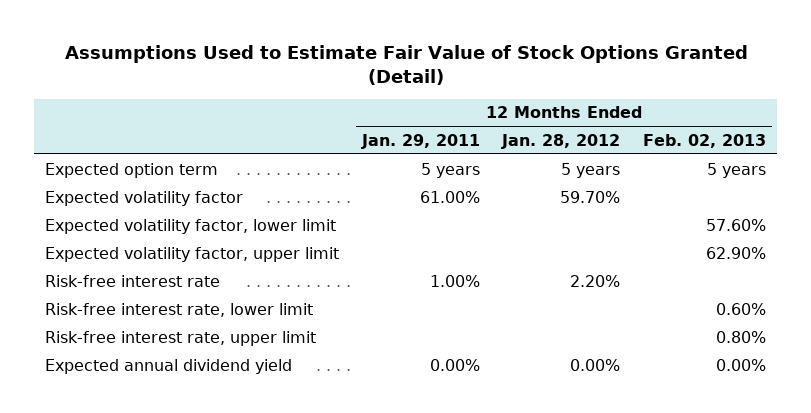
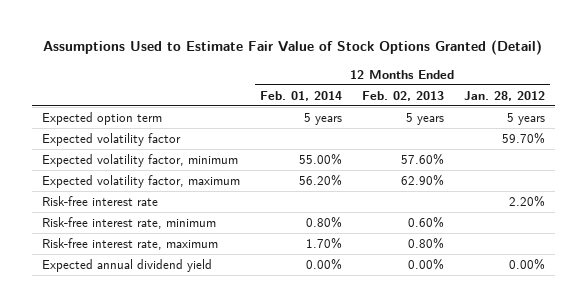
[360,133,480,149] Jan. 29, 2011 -> none
none -> [259,90,342,101] Feb. 01, 2014
[45,218,337,234] Expected volatility factor, lower limit -> [41,153,238,167] Expected volatility factor, minimum
[45,246,340,262] Expected volatility factor, upper limit -> [41,174,240,188] Expected volatility factor, maximum
[45,302,314,317] Risk-free interest rate, lower limit -> [41,216,216,229] Risk-free interest rate, minimum
[45,330,317,346] Risk-free interest rate, upper limit -> [41,237,218,250] Risk-free interest rate, maximum

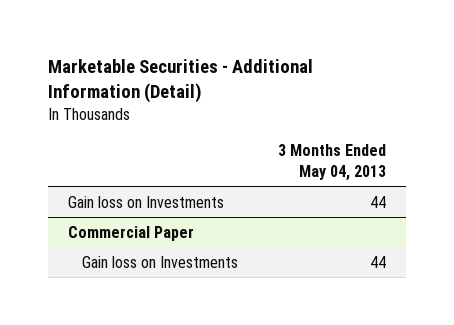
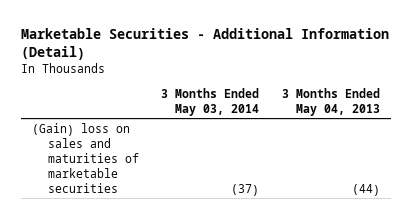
none -> [161,87,260,116] 3 Months Ended May 03, 2014
[67,225,194,241] Commercial Paper -> none
[81,255,238,268] Gain loss on Investments -> none
[67,195,224,208] Gain loss on Investments -> [31,122,139,193] (Gain) loss on sales and maturities of marketable securities
[369,195,386,208] 44 -> [351,183,380,196] (44)

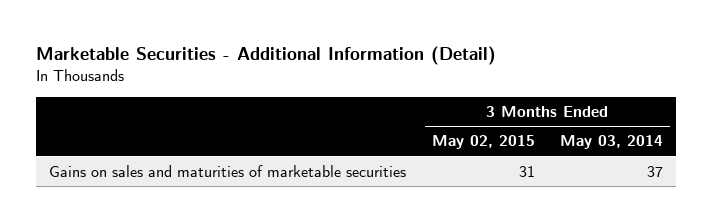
[281,87,380,116] 3 Months Ended May 04, 2013 -> none
none -> [431,135,535,150] May 02, 2015
[31,122,139,193] (Gain) loss on sales and maturities of marketable securities -> [48,165,406,178] Gains on sales and maturities of marketable securities
[231,183,260,196] (37) -> [647,166,664,178] 37

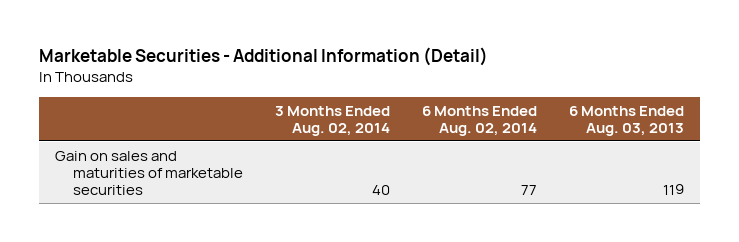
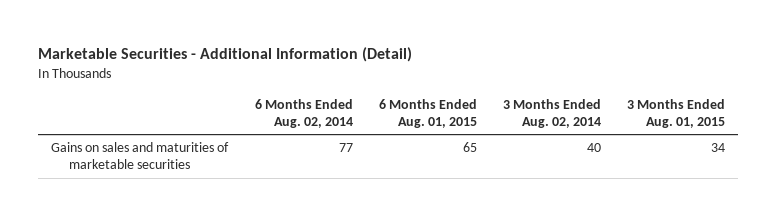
[568,105,684,136] 6 Months Ended Aug. 03, 2013 -> none
none -> [378,98,477,128] 6 Months Ended Aug. 01, 2015
none -> [627,98,726,128] 3 Months Ended Aug. 01, 2015
[54,150,244,196] Gain on sales and maturities of marketable securities -> [51,142,230,170] Gains on sales and maturities of marketable securities

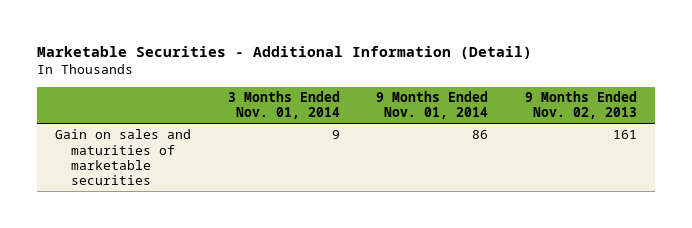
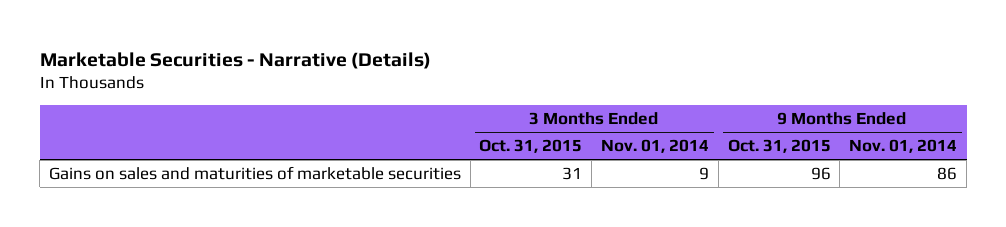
[36,45,532,59] Marketable Securities - Additional Information (Detail) -> [39,51,431,69] Marketable Securities - Narrative (Details)
[524,90,637,120] 9 Months Ended Nov. 02, 2013 -> none
none -> [479,139,583,154] Oct. 31, 2015
none -> [727,139,831,154] Oct. 31, 2015
[55,129,192,186] Gain on sales and maturities of marketable securities -> [48,165,461,180] Gains on sales and maturities of marketable securities

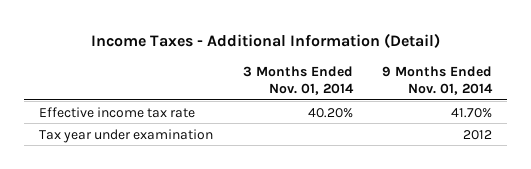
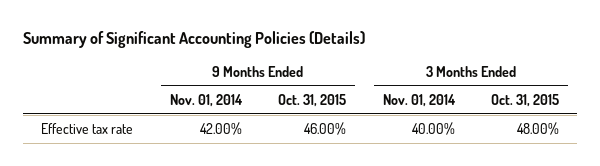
[90,33,440,49] Income Taxes - Additional Information (Detail) -> [22,31,365,49] Summary of Significant Accounting Policies (Details)
none -> [278,93,347,107] Oct. 31, 2015
none -> [491,93,560,107] Oct. 31, 2015
[39,128,214,143] Tax year under examination -> none
[39,106,196,118] Effective income tax rate -> [41,122,134,134] Effective tax rate
[307,107,353,118] 40.20% -> [411,121,455,135] 40.00%
[451,107,493,118] 41.70% -> [199,121,242,135] 42.00%

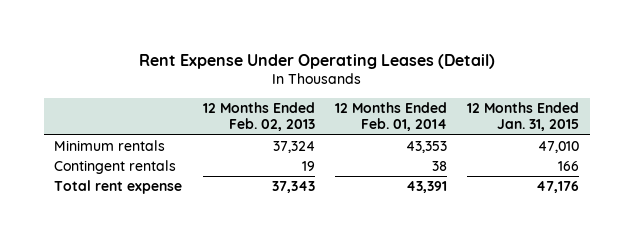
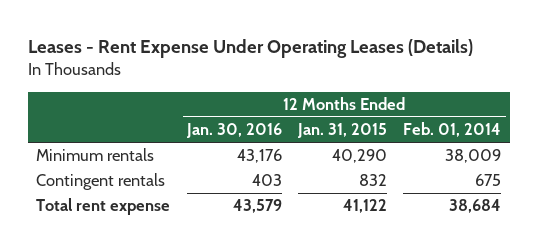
[138,53,495,69] Rent Expense Under Operating Leases (Detail) -> [28,39,474,59] Leases - Rent Expense Under Operating Leases (Details)
[202,102,315,132] 12 Months Ended Feb. 02, 2013 -> none
none -> [185,123,282,139] Jan. 30, 2016
[406,141,448,154] 43,353 -> [445,149,502,164] 38,009
[538,141,580,154] 47,010 -> [332,149,388,164] 40,290
[432,161,448,172] 38 -> [475,174,502,187] 675
[558,161,580,172] 166 -> [359,174,388,187] 832
[406,181,448,194] 43,391 -> [449,199,502,214] 38,684
[536,181,580,194] 47,176 -> [343,199,388,214] 41,122

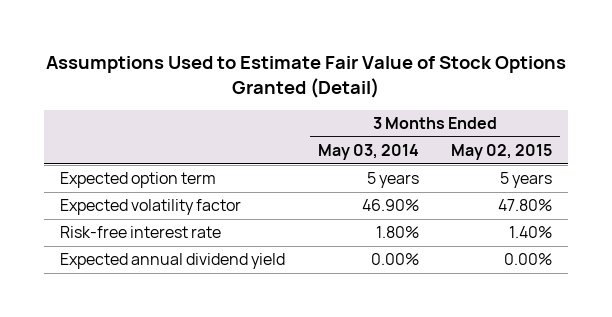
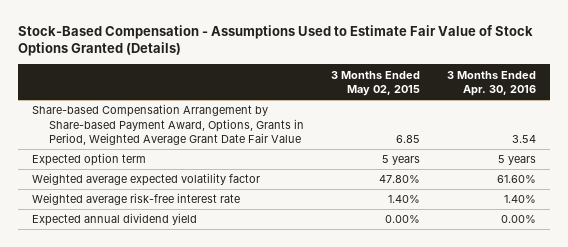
[46,55,567,98] Assumptions Used to Estimate Fair Value of Stock Options Granted (Detail) -> [18,24,534,57] Stock-Based Compensation - Assumptions Used to Estimate Fair Value of Stock Options Granted (Details)
[317,144,419,161] May 03, 2014 -> none
none -> [447,70,537,97] 3 Months Ended Apr. 30, 2016
none -> [32,104,304,146] Share-based Compensation Arrangement by Share-based Payment Award, Options, Grants in Period, Weighted Average Grant Date Fair Value
[60,199,242,216] Expected volatility factor -> [32,173,261,187] Weighted average expected volatility factor
[60,226,222,239] Risk-free interest rate -> [32,193,241,206] Weighted average risk-free interest rate

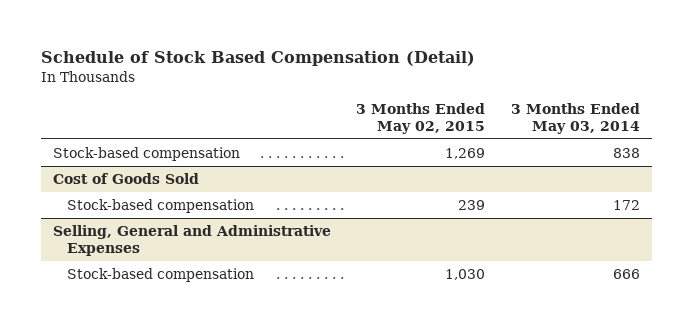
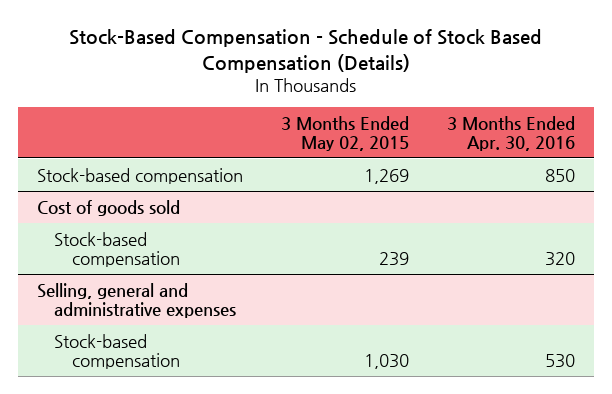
[40,50,475,66] Schedule of Stock Based Compensation (Detail) -> [68,29,542,73] Stock-Based Compensation - Schedule of Stock Based Compensation (Details)
[510,102,640,134] 3 Months Ended May 03, 2014 -> none
none -> [447,115,576,151] 3 Months Ended Apr. 30, 2016
[53,173,200,185] Cost of Goods Sold -> [36,199,180,216] Cost of goods sold
[53,225,332,257] Selling, General and Administrative Expenses -> [36,282,237,318] Selling, general and administrative expenses

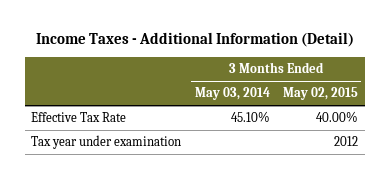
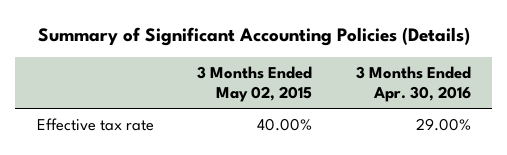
[35,32,354,48] Income Taxes - Additional Information (Detail) -> [37,26,470,46] Summary of Significant Accounting Policies (Details)
[194,87,270,101] May 03, 2014 -> none
none -> [355,66,471,103] 3 Months Ended Apr. 30, 2016
[31,135,182,150] Tax year under examination -> none
[31,112,127,123] Effective Tax Rate -> [36,118,154,132] Effective tax rate

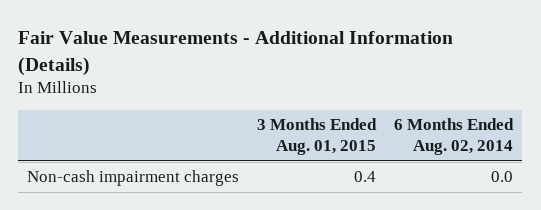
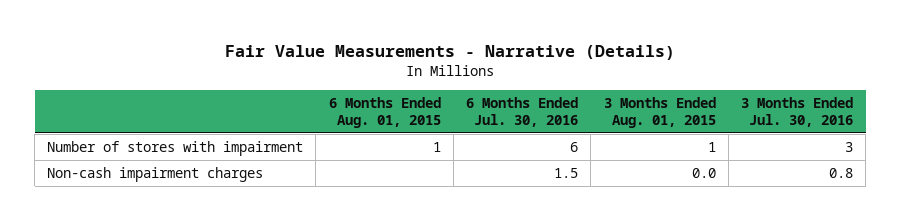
[18,31,454,76] Fair Value Measurements - Additional Information (Details) -> [225,44,676,60] Fair Value Measurements - Narrative (Details)
[394,118,515,156] 6 Months Ended Aug. 02, 2014 -> none
none -> [328,97,441,128] 6 Months Ended Aug. 01, 2015
none -> [466,97,579,127] 6 Months Ended Jul. 30, 2016
none -> [740,97,853,127] 3 Months Ended Jul. 30, 2016
none -> [47,141,304,157] Number of stores with impairment
[354,171,377,183] 0.4 -> [691,168,716,179] 0.0

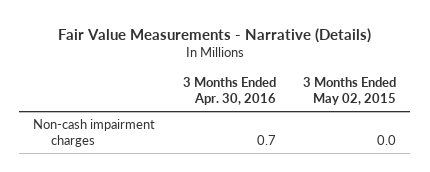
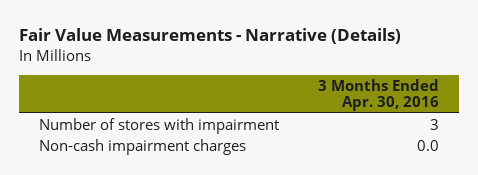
[303,77,397,106] 3 Months Ended May 02, 2015 -> none
none -> [38,117,279,134] Number of stores with impairment
[256,134,276,145] 0.7 -> [417,139,440,151] 0.0

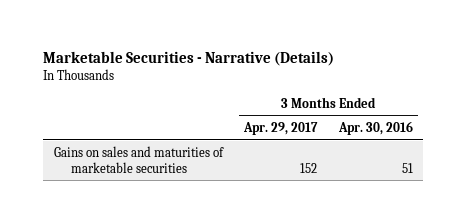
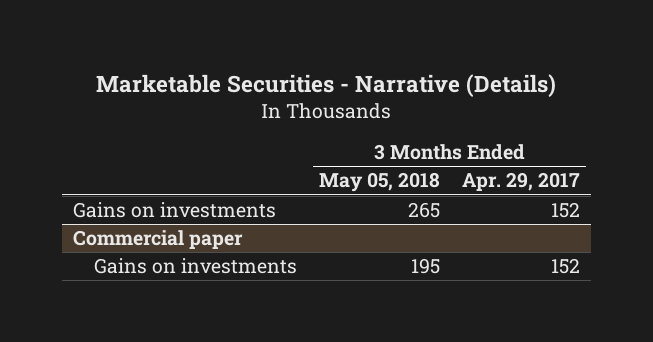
[337,121,413,136] Apr. 30, 2016 -> none
none -> [318,172,440,193] May 05, 2018
[53,146,224,173] Gains on sales and maturities of marketable securities -> [72,202,276,219] Gains on investments
none -> [72,230,243,250] Commercial paper
none -> [93,258,297,275] Gains on investments

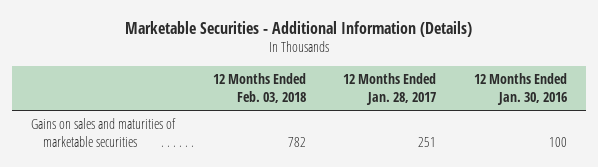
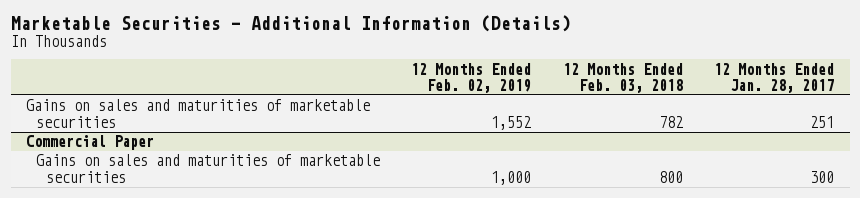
[473,73,567,105] 12 Months Ended Jan. 30, 2016 -> none
none -> [411,62,532,94] 12 Months Ended Feb. 02, 2019
none -> [26,135,155,151] Commercial Paper
none -> [36,154,381,183] Gains on sales and maturities of marketable securities

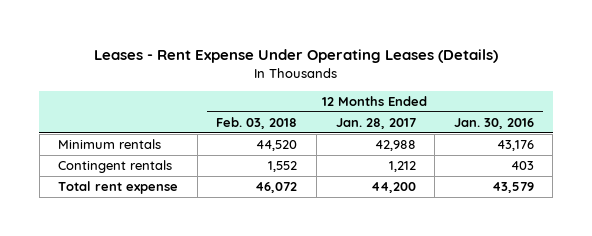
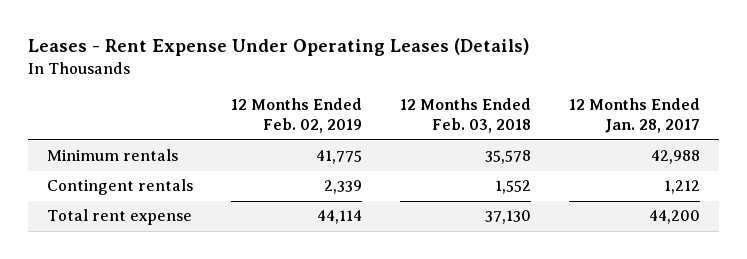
[453,117,534,129] Jan. 30, 2016 -> none
none -> [230,98,362,134] 12 Months Ended Feb. 02, 2019
[256,140,298,152] 44,520 -> [484,150,531,165] 35,578
[255,182,298,194] 46,072 -> [484,210,531,225] 37,130

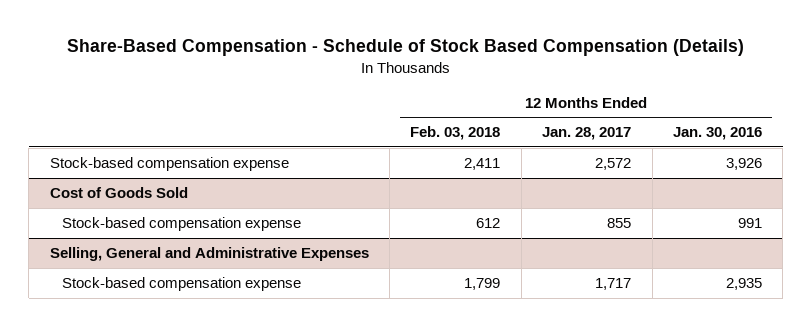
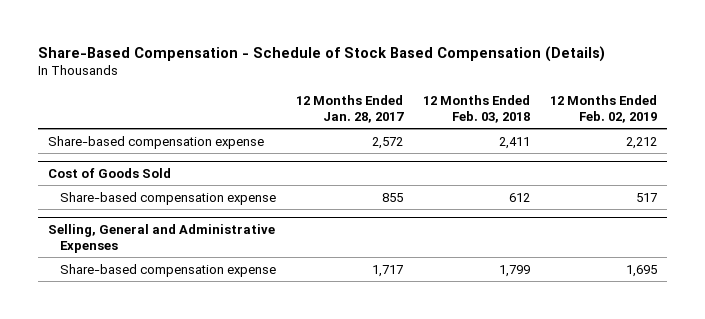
[672,127,762,141] Jan. 30, 2016 -> none
none -> [550,94,658,123] 12 Months Ended Feb. 02, 2019
[49,157,289,172] Stock-based compensation expense -> [48,135,265,149] Share-based compensation expense
[62,217,302,232] Stock-based compensation expense -> [60,191,277,205] Share-based compensation expense
[62,277,302,292] Stock-based compensation expense -> [60,263,277,277] Share-based compensation expense

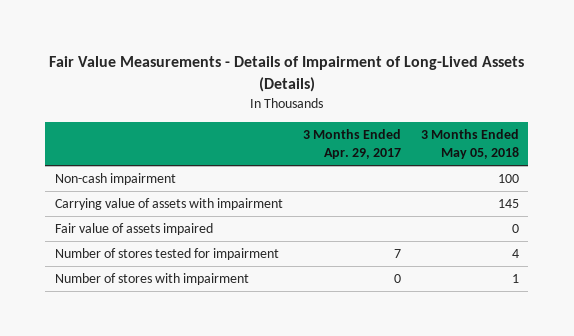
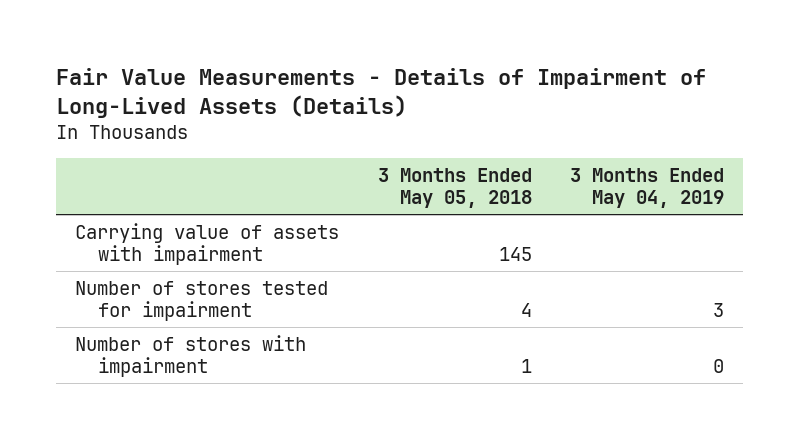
[302,129,401,160] 3 Months Ended Apr. 29, 2017 -> none
none -> [569,167,724,208] 3 Months Ended May 04, 2019
[55,172,177,185] Non-cash impairment -> none
[55,222,214,235] Fair value of assets impaired -> none

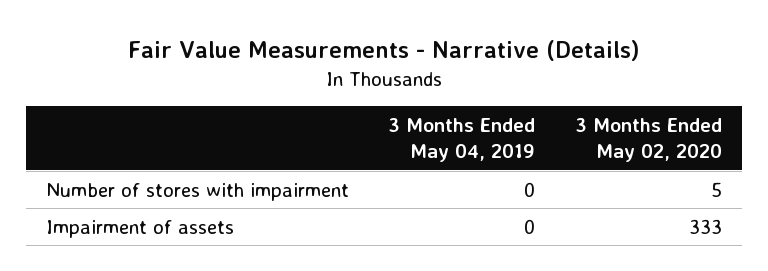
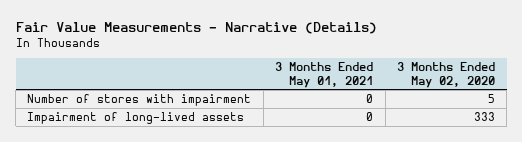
[388,118,536,163] 3 Months Ended May 04, 2019 -> none
none -> [275,62,374,88] 3 Months Ended May 01, 2021
[45,219,234,238] Impairment of assets -> [27,112,245,125] Impairment of long-lived assets

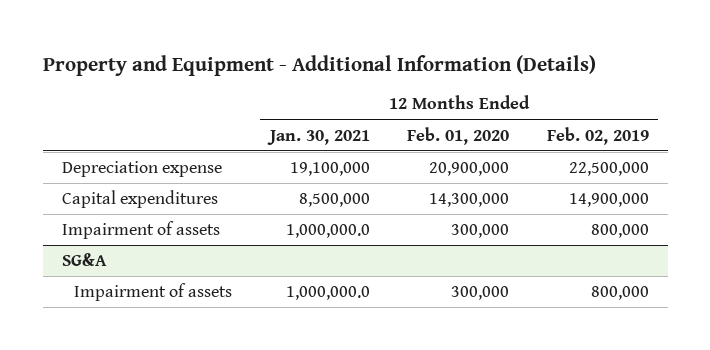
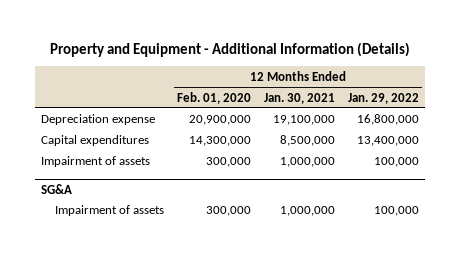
[546,126,649,145] Feb. 02, 2019 -> none
none -> [347,92,419,104] Jan. 29, 2022
[285,224,370,239] 1,000,000.0 -> [279,157,335,168] 1,000,000
[285,286,370,301] 1,000,000.0 -> [279,206,335,217] 1,000,000

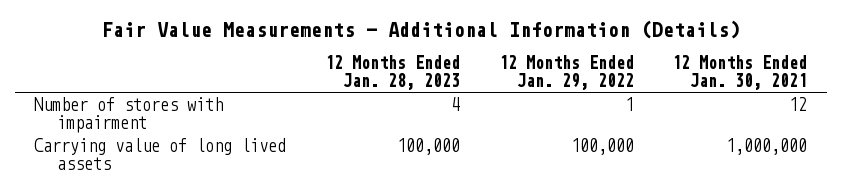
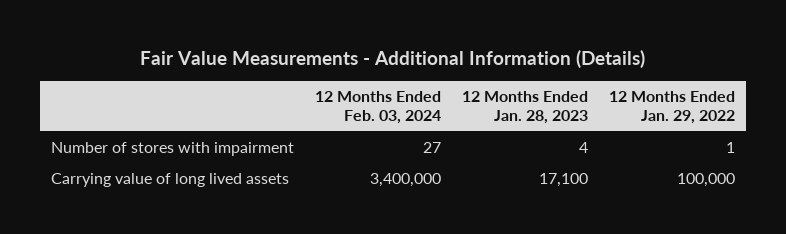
[672,55,808,91] 12 Months Ended Jan. 30, 2021 -> none
none -> [314,91,441,125] 12 Months Ended Feb. 03, 2024
[396,138,460,156] 100,000 -> [539,173,589,188] 17,100

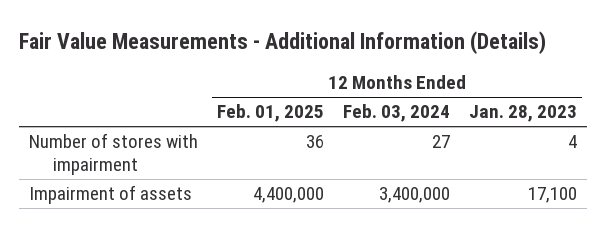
[609,91,736,125] 12 Months Ended Jan. 29, 2022 -> none
none -> [217,104,325,123] Feb. 01, 2025
[50,173,289,188] Carrying value of long lived assets -> [29,185,193,205] Impairment of assets

